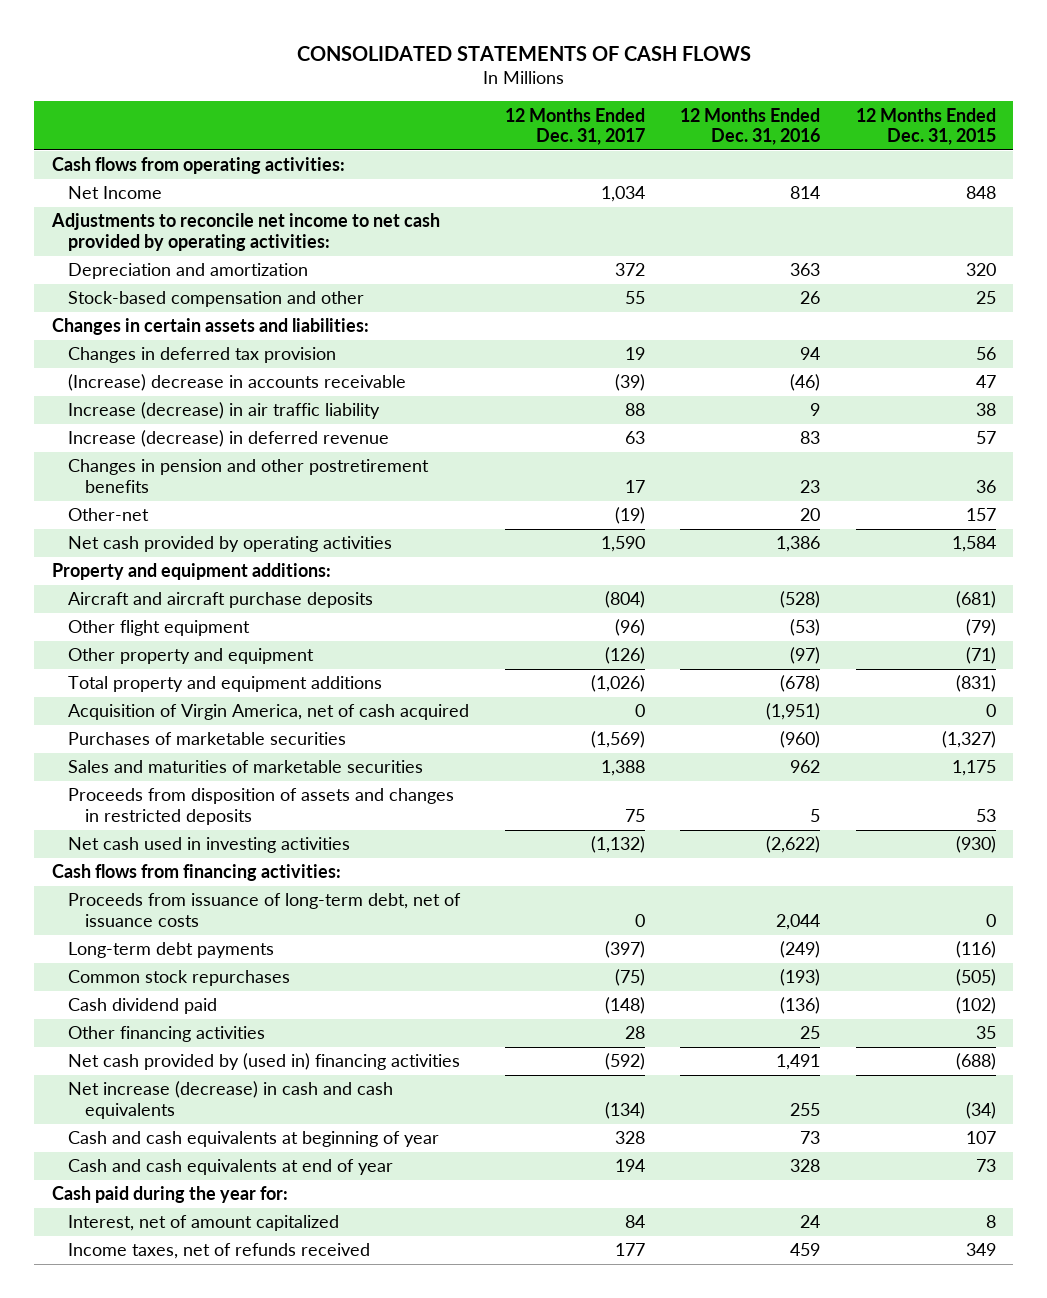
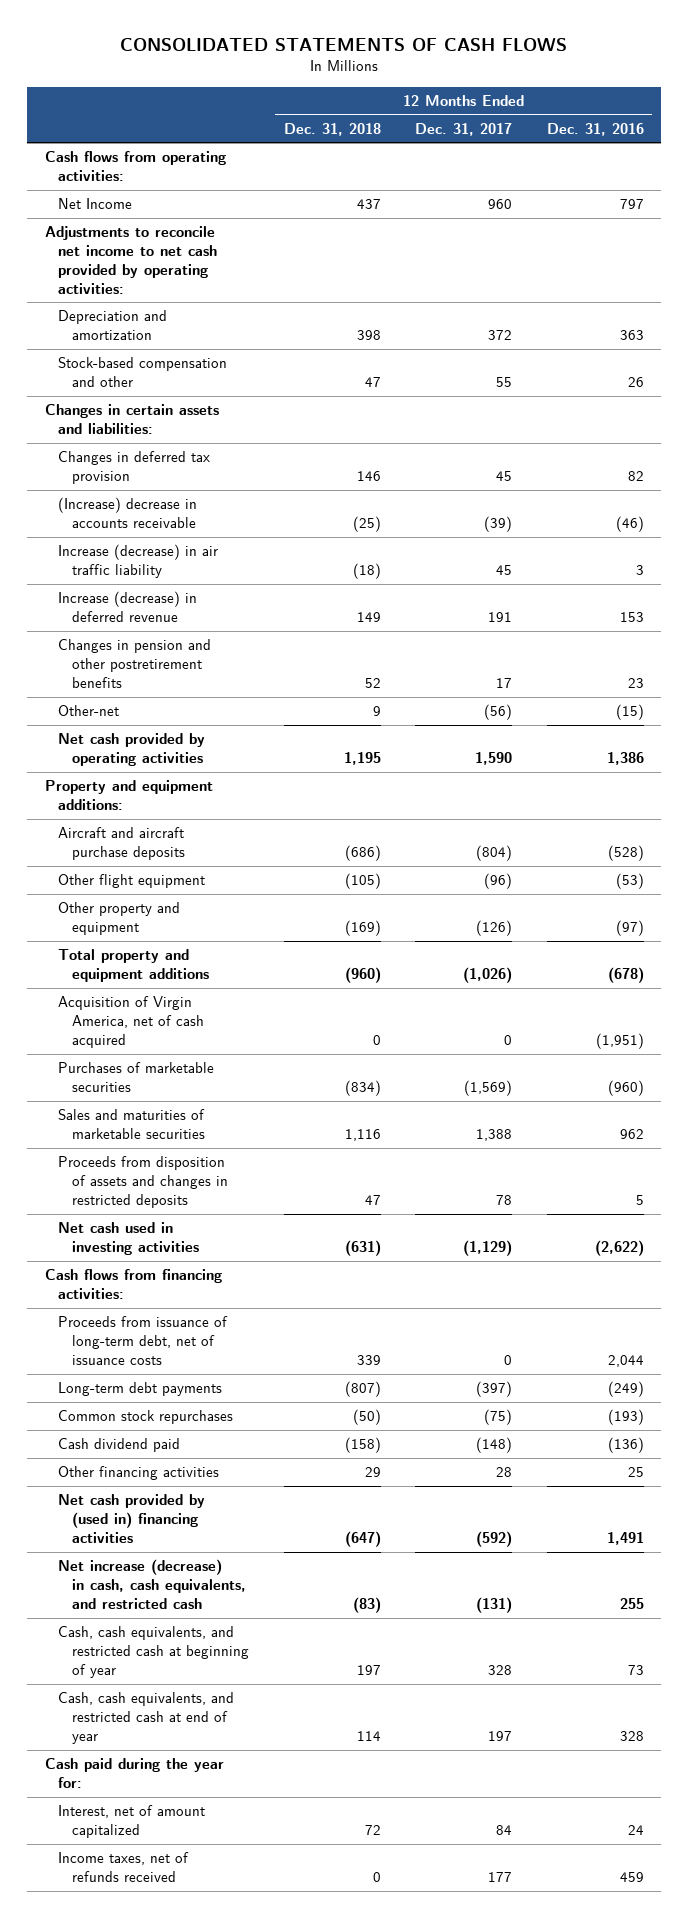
[855,107,996,145] 12 Months Ended Dec. 31, 2015 -> none
none -> [283,122,381,136] Dec. 31, 2018
[600,186,645,203] 1,034 -> [488,199,513,210] 960
[790,186,821,200] 814 -> [619,199,644,210] 797
[624,347,645,361] 19 -> [496,471,513,482] 45
[800,347,821,361] 94 -> [627,471,644,482] 82
[624,403,645,417] 88 -> [496,565,513,576] 45
[810,403,821,417] 9 -> [635,565,644,576] 3
[624,431,645,445] 63 -> [488,612,513,623] 191
[800,431,821,445] 83 -> [619,612,644,623] 153
[614,507,645,525] (19) -> [484,704,513,721] (56)
[800,508,821,522] 20 -> [615,704,644,721] (15)
[624,808,645,822] 75 -> [496,1194,513,1205] 78
[590,836,645,854] (1,132) -> [463,1240,513,1257] (1,129)
[68,1081,394,1119] Net increase (decrease) in cash and cash equivalents -> [58,1559,247,1609] Net increase (decrease) in cash, cash equivalents, and restricted cash
[604,1101,645,1119] (134) -> [476,1596,513,1613] (131)
[68,1131,440,1148] Cash and cash equivalents at beginning of year -> [58,1626,250,1678] Cash, cash equivalents, and restricted cash at beginning of year
[68,1159,394,1176] Cash and cash equivalents at end of year -> [58,1692,235,1744] Cash, cash equivalents, and restricted cash at end of year
[614,1159,645,1173] 194 -> [488,1730,513,1741] 197

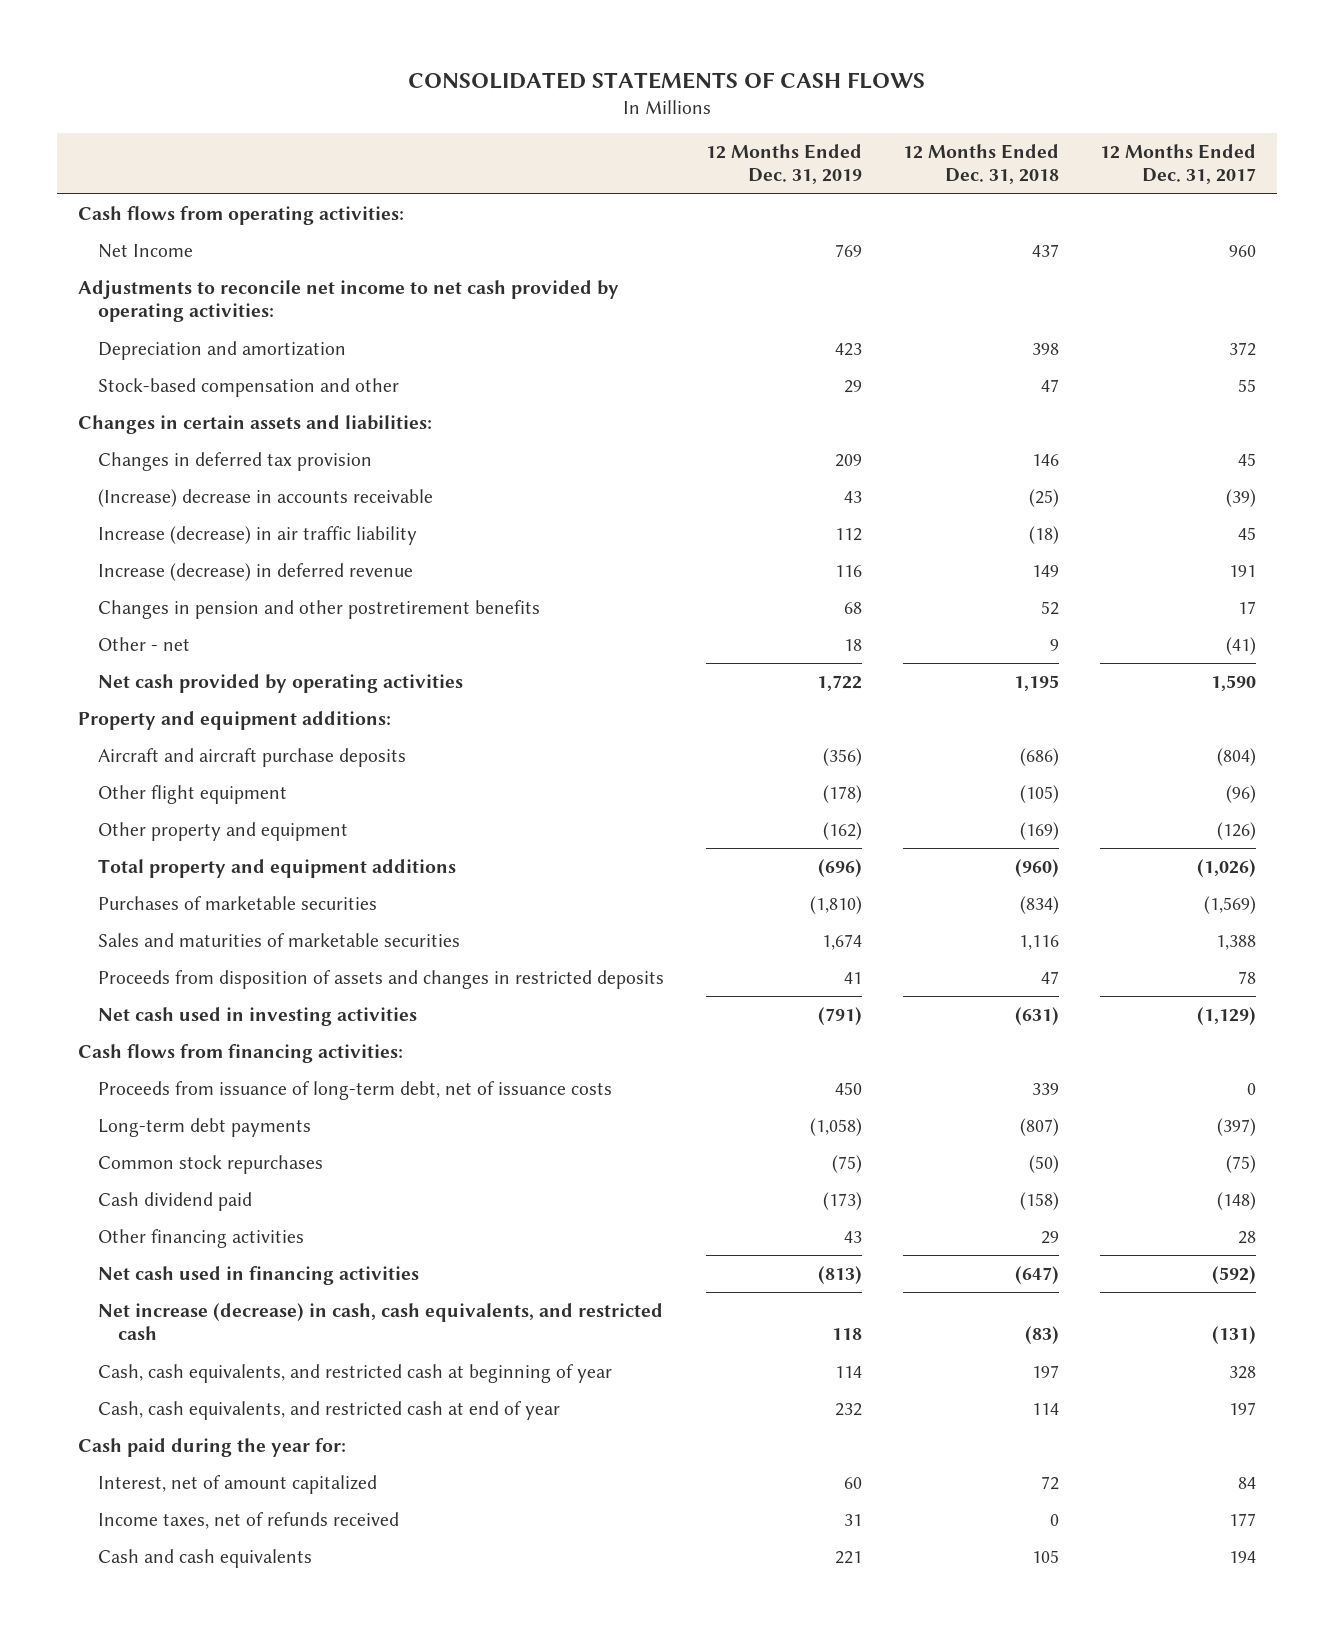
[546,122,644,136] Dec. 31, 2016 -> none
none -> [705,143,862,185] 12 Months Ended Dec. 31, 2019
[58,705,120,717] Other-net -> [98,636,191,651] Other - net
[484,704,513,721] (56) -> [1226,636,1257,655] (41)
[58,996,205,1048] Acquisition of Virgin America, net of cash acquired -> none
[58,1494,206,1543] Net cash provided by (used in) financing activities -> [98,1265,420,1285] Net cash used in financing activities
none -> [98,1548,313,1568] Cash and cash equivalents

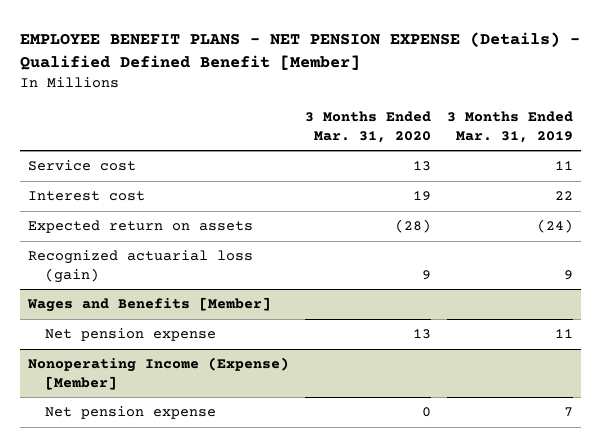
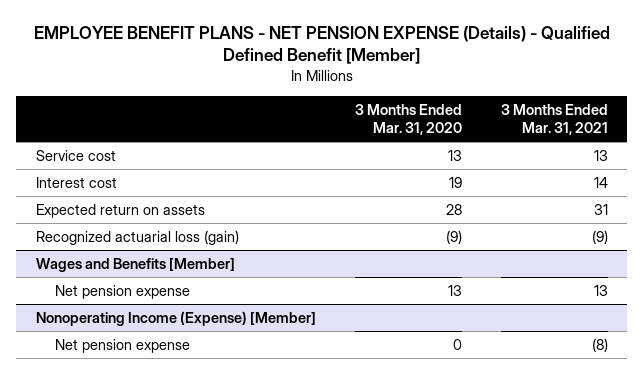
[446,111,573,143] 3 Months Ended Mar. 31, 2019 -> none
none -> [500,103,608,136] 3 Months Ended Mar. 31, 2021
[395,219,432,234] (28) -> [445,203,462,215] 28
[422,269,432,280] 9 -> [445,229,462,244] (9)

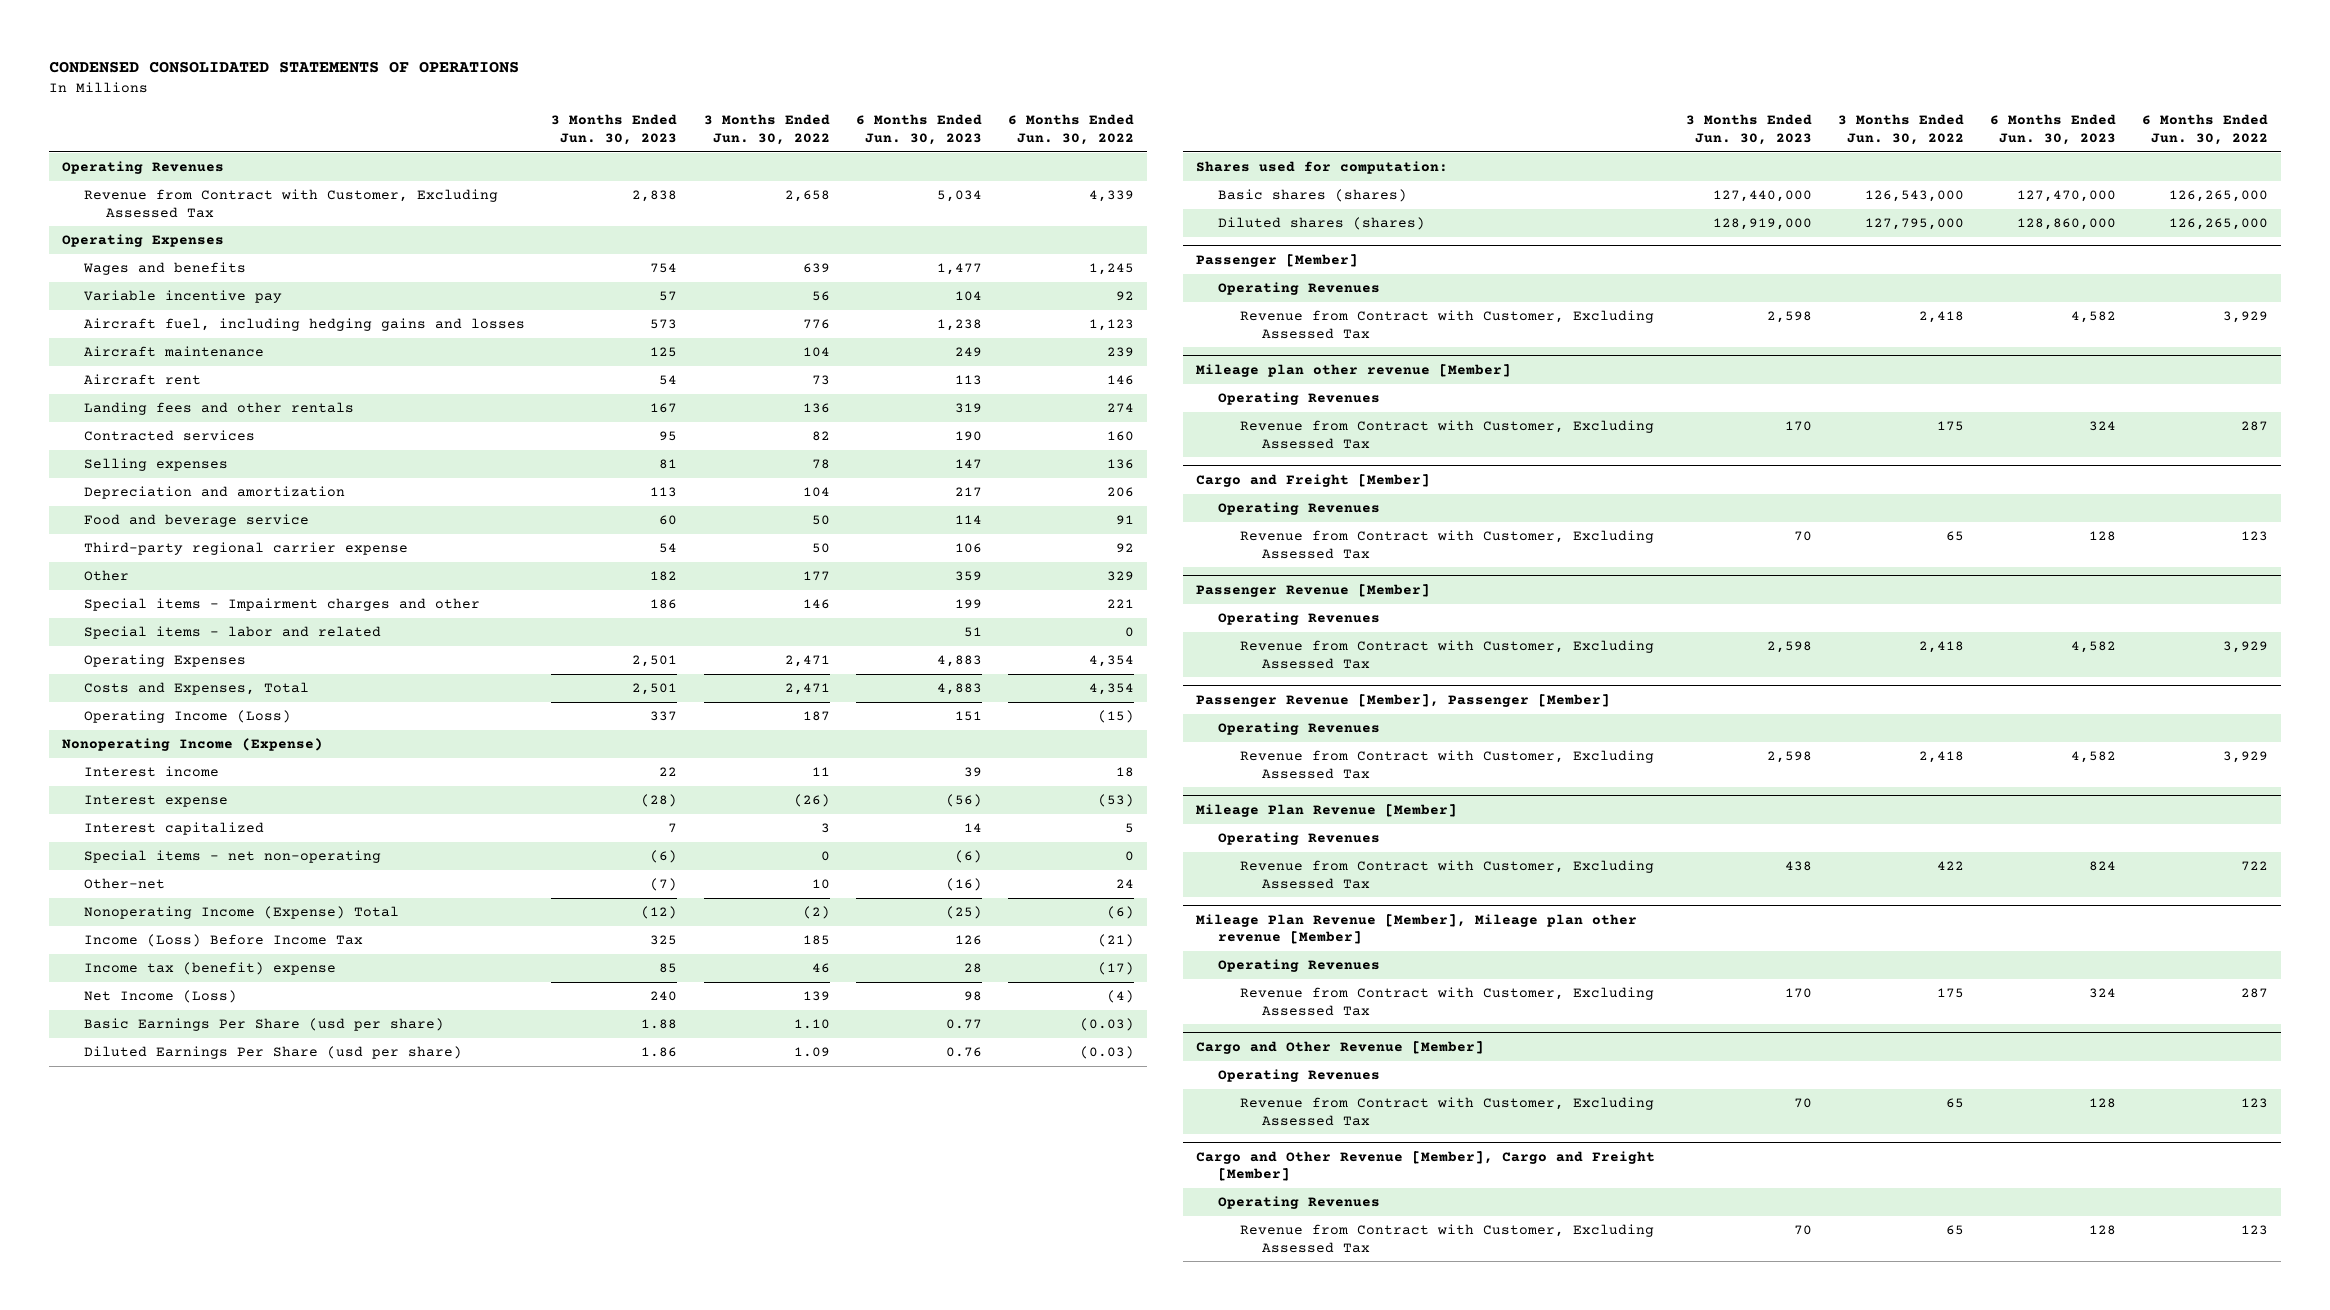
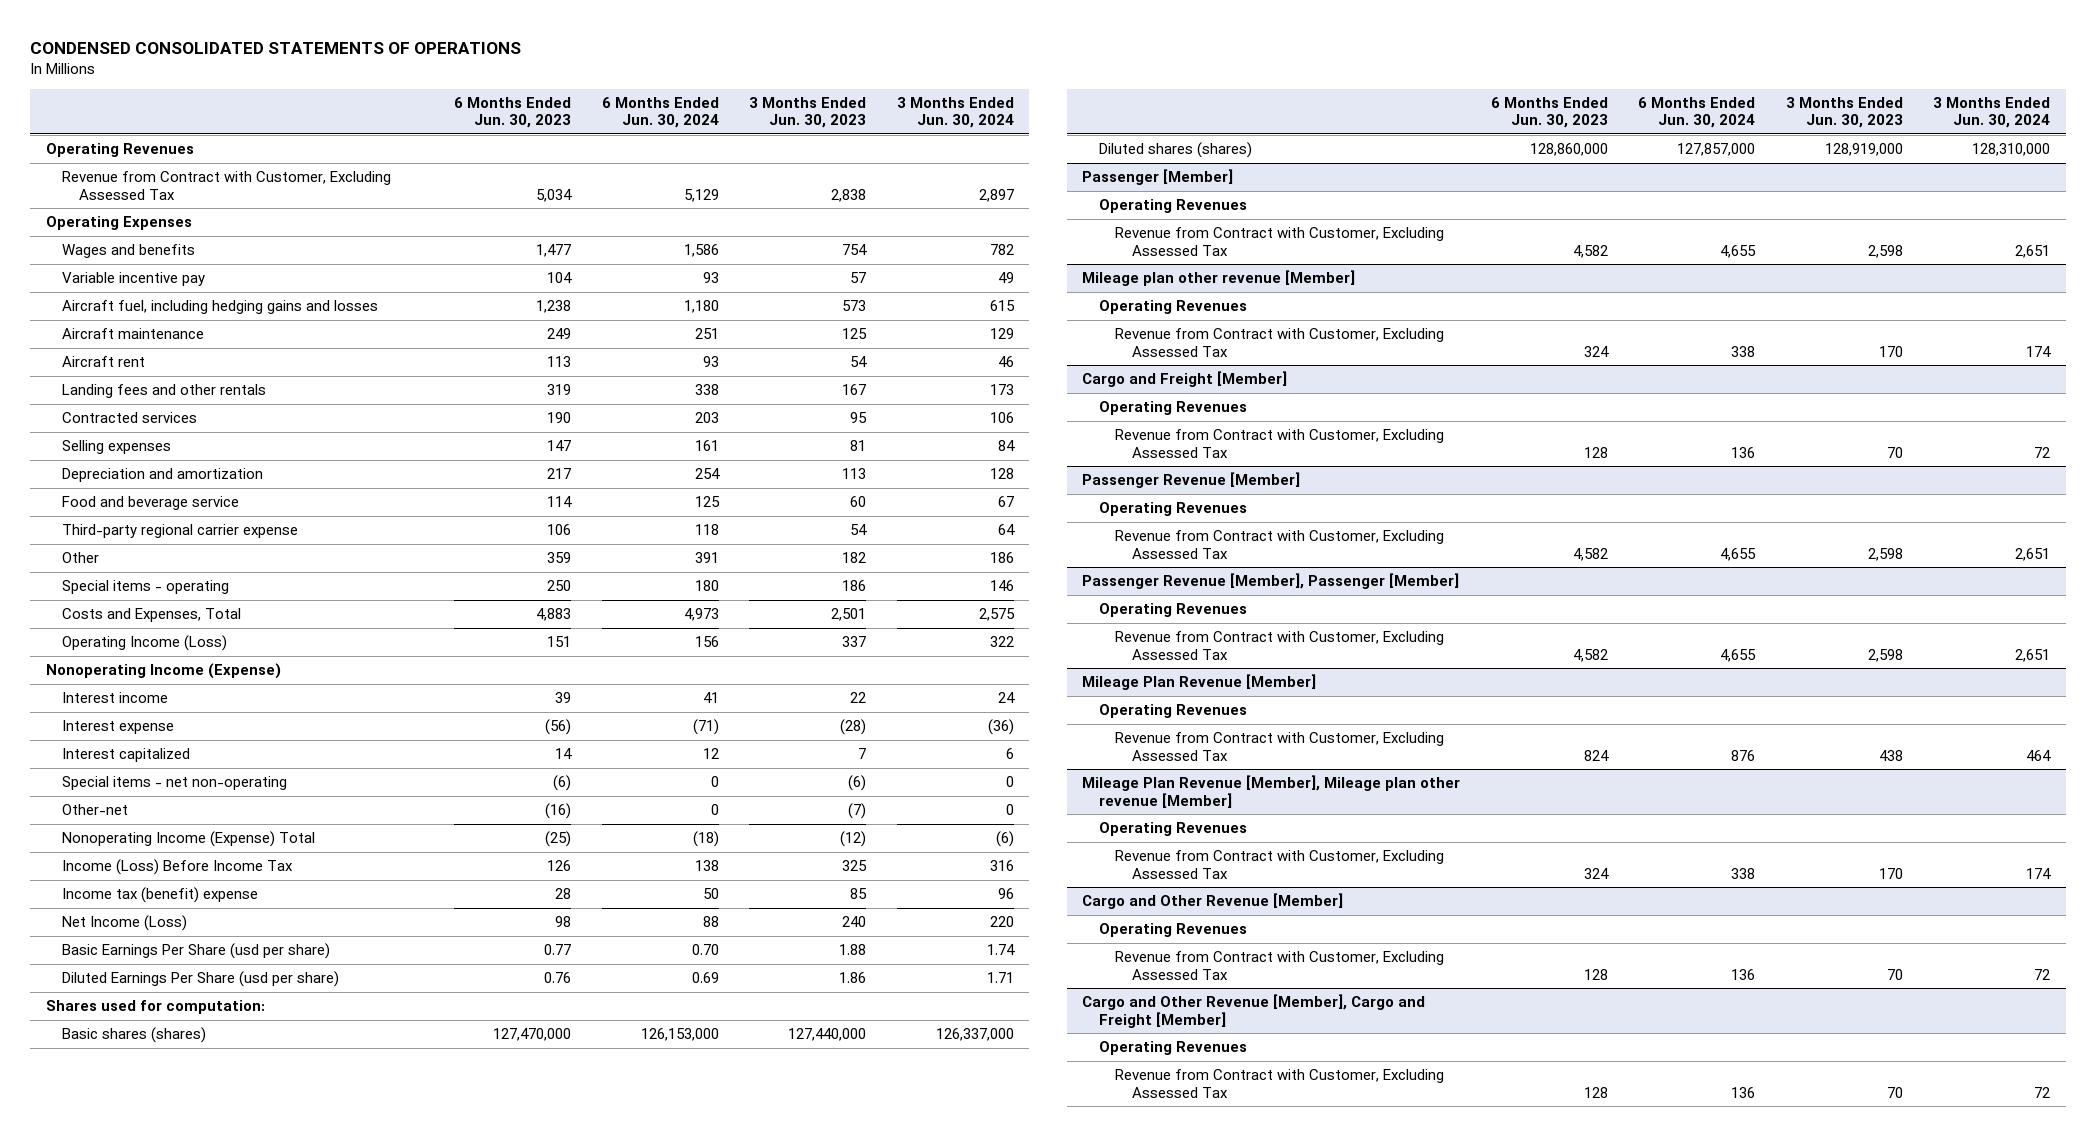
[703,114,830,145] 3 Months Ended Jun. 30, 2022 -> none
[1007,114,1134,145] 6 Months Ended Jun. 30, 2022 -> none
none -> [601,96,719,129] 6 Months Ended Jun. 30, 2024
none -> [897,96,1015,129] 3 Months Ended Jun. 30, 2024
[84,598,481,612] Special items - Impairment charges and other -> none
[84,626,382,640] Special items - labor and related -> none
[84,654,247,668] Operating Expenses -> none
none -> [62,580,230,595] Special items - operating

